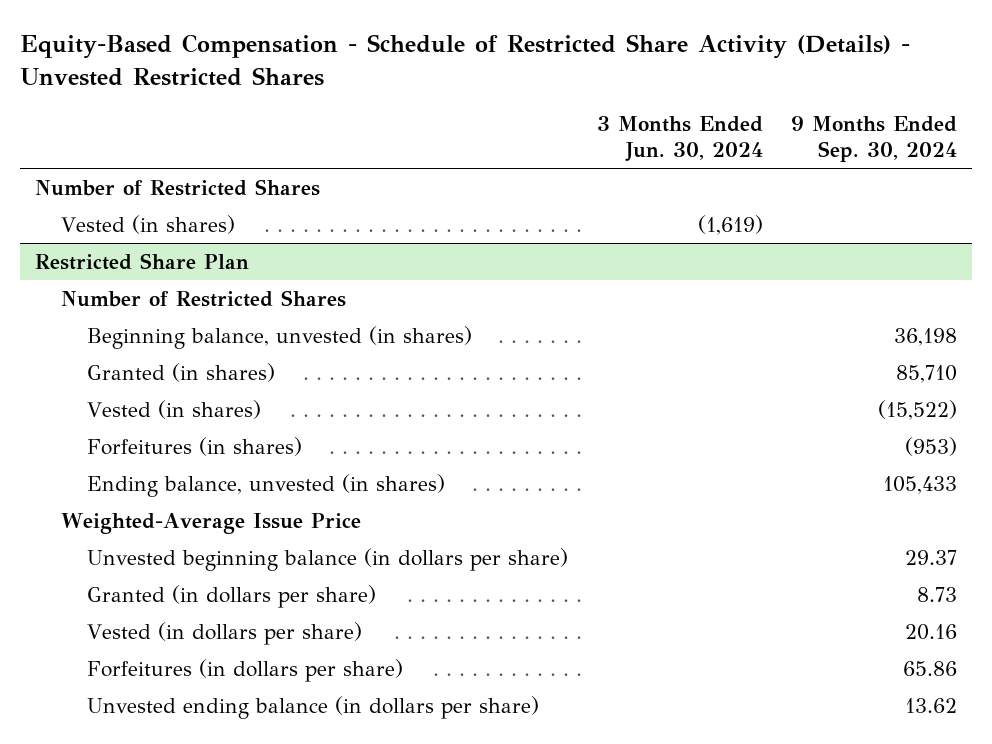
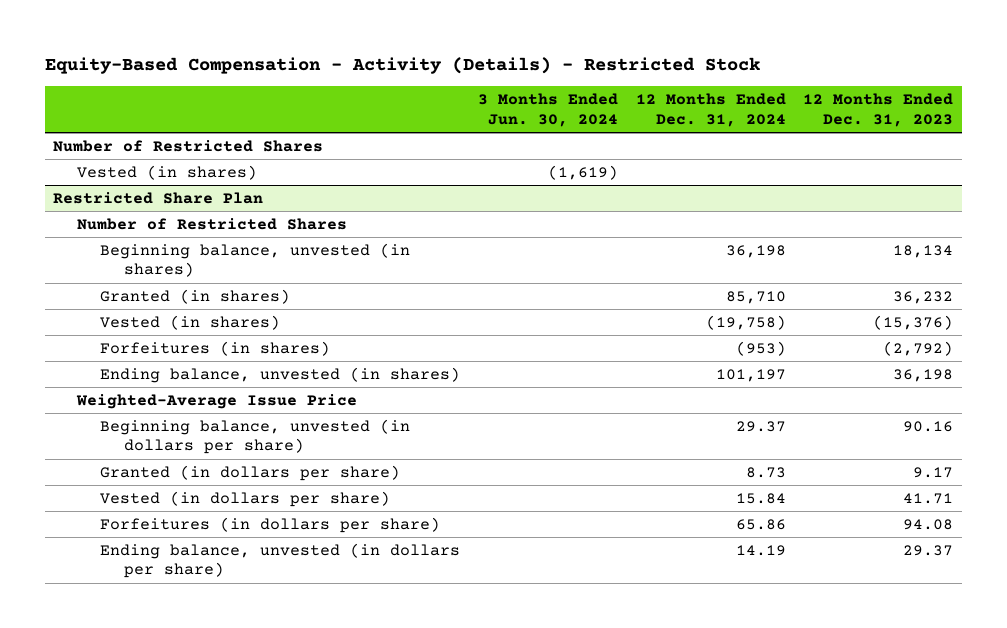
[20,34,911,86] Equity-Based Compensation - Schedule of Restricted Share Activity (Details) - Unvested Restricted Shares -> [44,57,760,75] Equity-Based Compensation - Activity (Details) - Restricted Stock
[791,116,958,162] 9 Months Ended Sep. 30, 2024 -> none
none -> [635,93,786,127] 12 Months Ended Dec. 31, 2024
none -> [803,93,954,127] 12 Months Ended Dec. 31, 2023
[87,547,569,571] Unvested beginning balance (in dollars per share) -> [100,418,411,455] Beginning balance, unvested (in dollars per share)
[87,695,540,719] Unvested ending balance (in dollars per share) -> [100,542,461,579] Ending balance, unvested (in dollars per share)

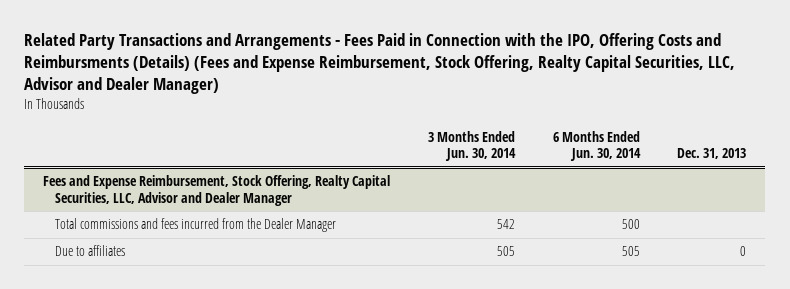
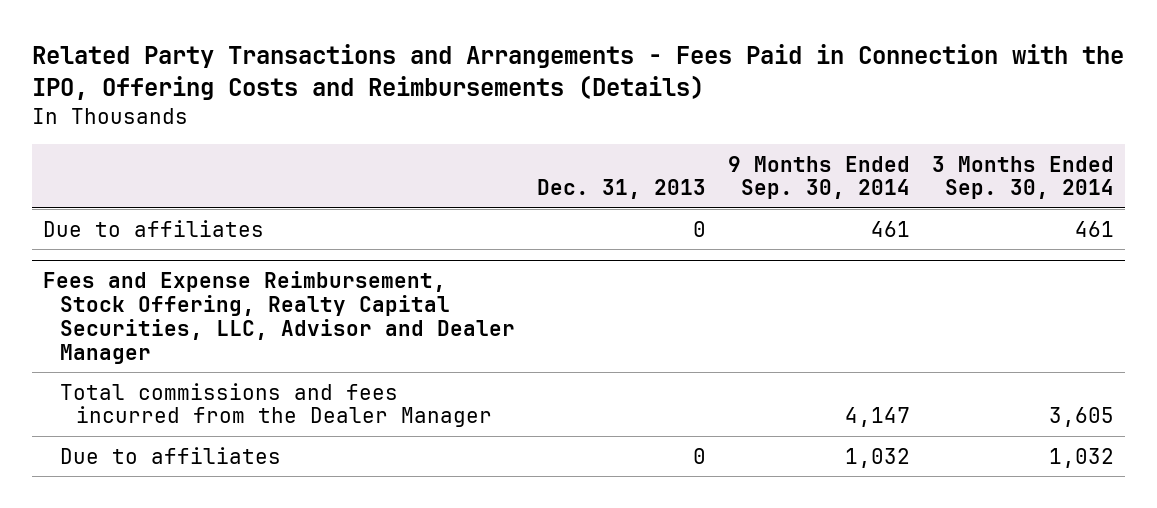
[24,33,736,95] Related Party Transactions and Arrangements - Fees Paid in Connection with the IPO, Offering Costs and Reimbursments (Details) (Fees and Expense Reimbursement, Stock Offering, Realty Capital Securities, LLC, Advisor and Dealer Manager) -> [32,43,1125,100] Related Party Transactions and Arrangements - Fees Paid in Connection with the IPO, Offering Costs and Reimbursements (Details)
[427,130,516,162] 3 Months Ended Jun. 30, 2014 -> none
[552,130,641,162] 6 Months Ended Jun. 30, 2014 -> none
none -> [727,155,910,200] 9 Months Ended Sep. 30, 2014
none -> [932,155,1115,200] 3 Months Ended Sep. 30, 2014
none -> [43,219,265,237] Due to affiliates

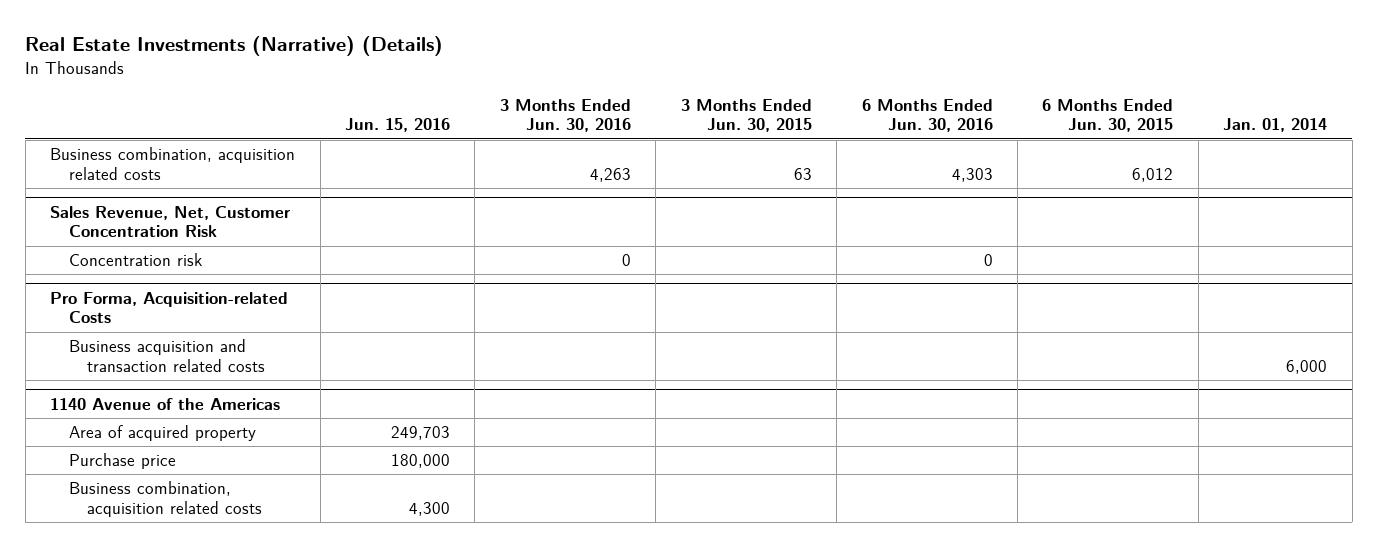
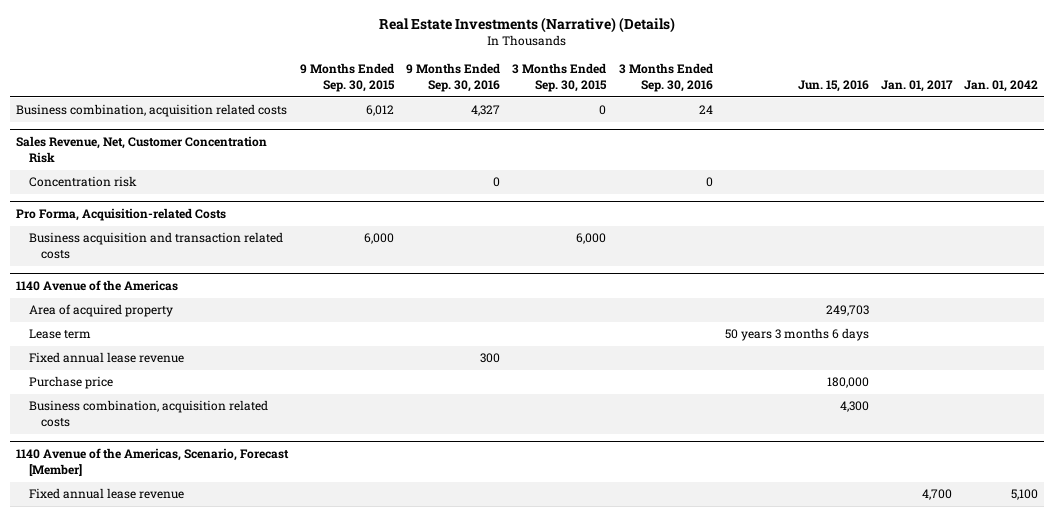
[499,98,631,133] 3 Months Ended Jun. 30, 2016 -> none
[680,98,812,133] 3 Months Ended Jun. 30, 2015 -> none
[861,98,993,133] 6 Months Ended Jun. 30, 2016 -> none
[1042,98,1174,133] 6 Months Ended Jun. 30, 2015 -> none
[1223,118,1328,133] Jan. 01, 2014 -> none
none -> [300,63,396,93] 9 Months Ended Sep. 30, 2015
none -> [406,63,501,93] 9 Months Ended Sep. 30, 2016
none -> [512,63,608,93] 3 Months Ended Sep. 30, 2015
none -> [618,63,713,93] 3 Months Ended Sep. 30, 2016
none -> [880,80,953,93] Jan. 01, 2017
none -> [964,80,1039,93] Jan. 01, 2042
none -> [28,329,91,340] Lease term
none -> [28,352,184,364] Fixed annual lease revenue
none -> [15,448,289,476] 1140 Avenue of the Americas, Scenario, Forecast [Member]
none -> [28,488,184,500] Fixed annual lease revenue

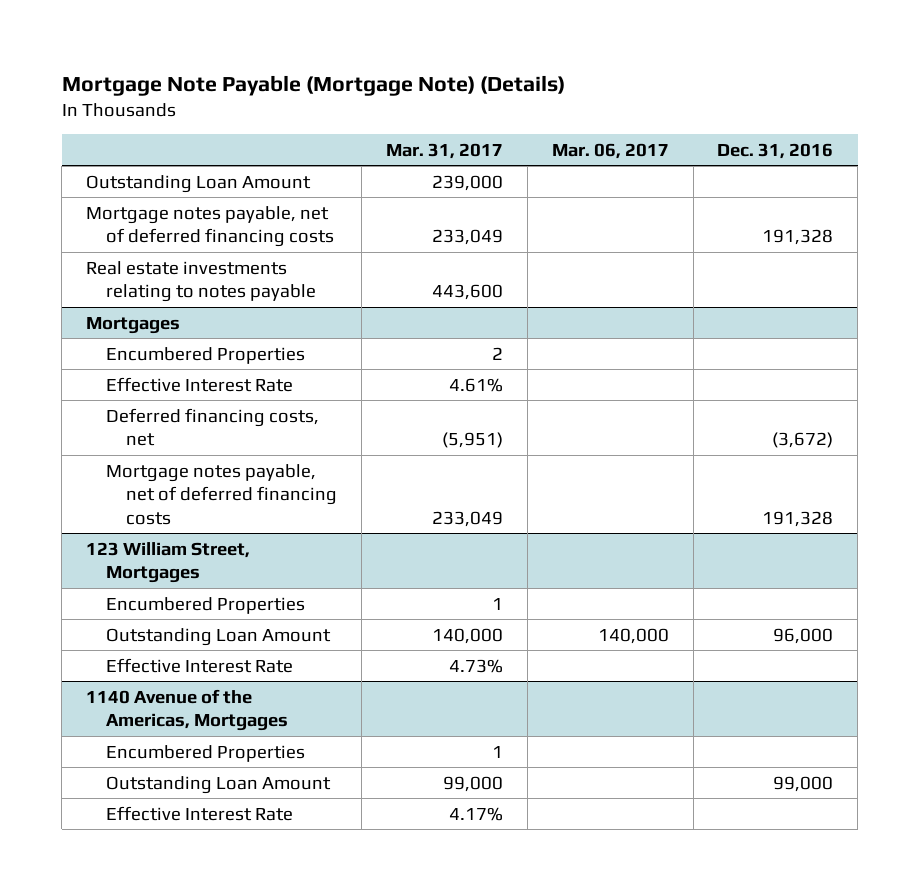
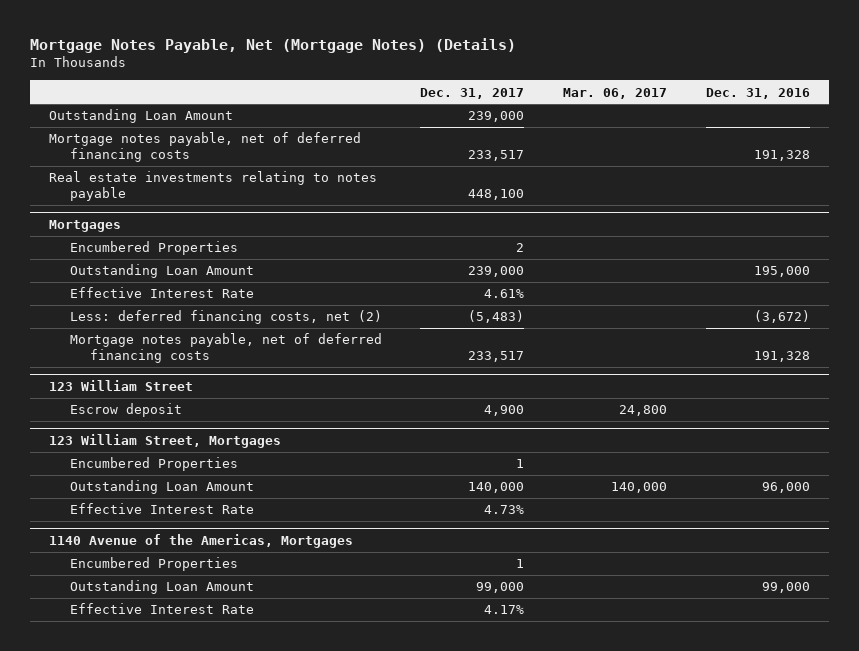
[61,74,565,96] Mortgage Note Payable (Mortgage Note) (Details) -> [29,37,516,53] Mortgage Notes Payable, Net (Mortgage Notes) (Details)
[385,142,503,159] Mar. 31, 2017 -> none
none -> [420,87,525,99] Dec. 31, 2017
none -> [69,264,254,279] Outstanding Loan Amount
[106,407,320,447] Deferred financing costs, net -> [69,310,382,325] Less: deferred financing costs, net (2)
none -> [49,380,194,392] 123 William Street
none -> [69,403,182,418] Escrow deposit

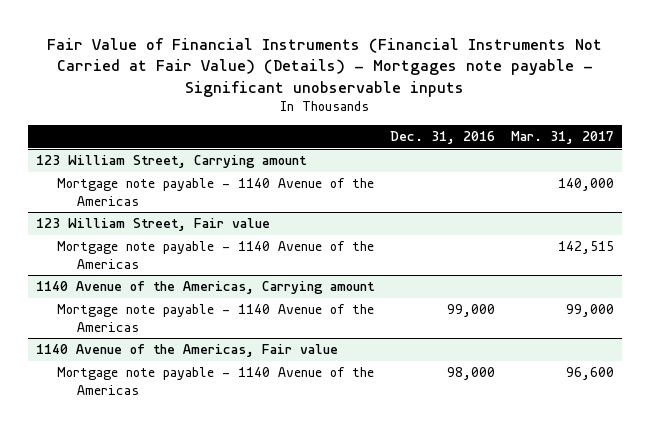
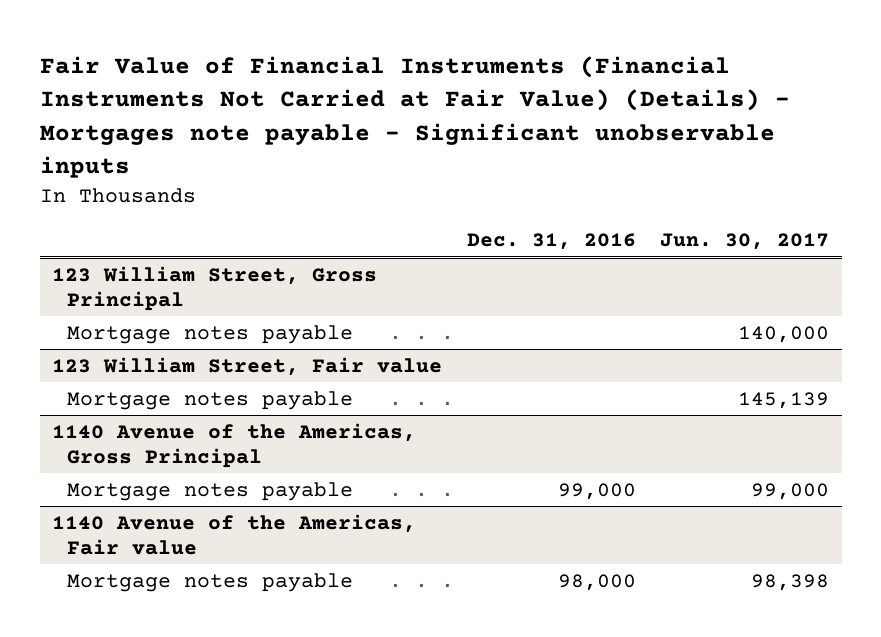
[511,131,615,145] Mar. 31, 2017 -> none
none -> [660,233,830,251] Jun. 30, 2017
[36,155,308,169] 123 William Street, Carrying amount -> none
[56,178,374,206] Mortgage note payable - 1140 Avenue of the Americas -> none
none -> [51,265,377,311] 123 William Street, Gross Principal
none -> [67,324,354,344] Mortgage notes payable
[56,241,374,269] Mortgage note payable - 1140 Avenue of the Americas -> [67,390,354,410] Mortgage notes payable
[36,281,376,295] 1140 Avenue of the Americas, Carrying amount -> [51,422,416,468] 1140 Avenue of the Americas, Gross Principal
[56,304,374,332] Mortgage note payable - 1140 Avenue of the Americas -> [67,481,354,501] Mortgage notes payable
[56,367,374,395] Mortgage note payable - 1140 Avenue of the Americas -> [67,572,354,592] Mortgage notes payable

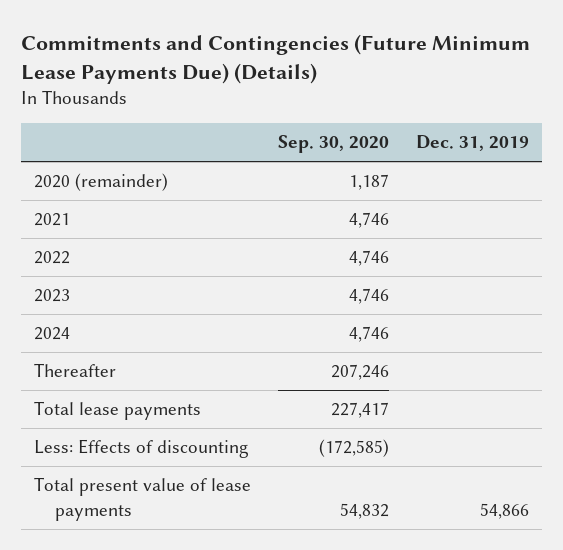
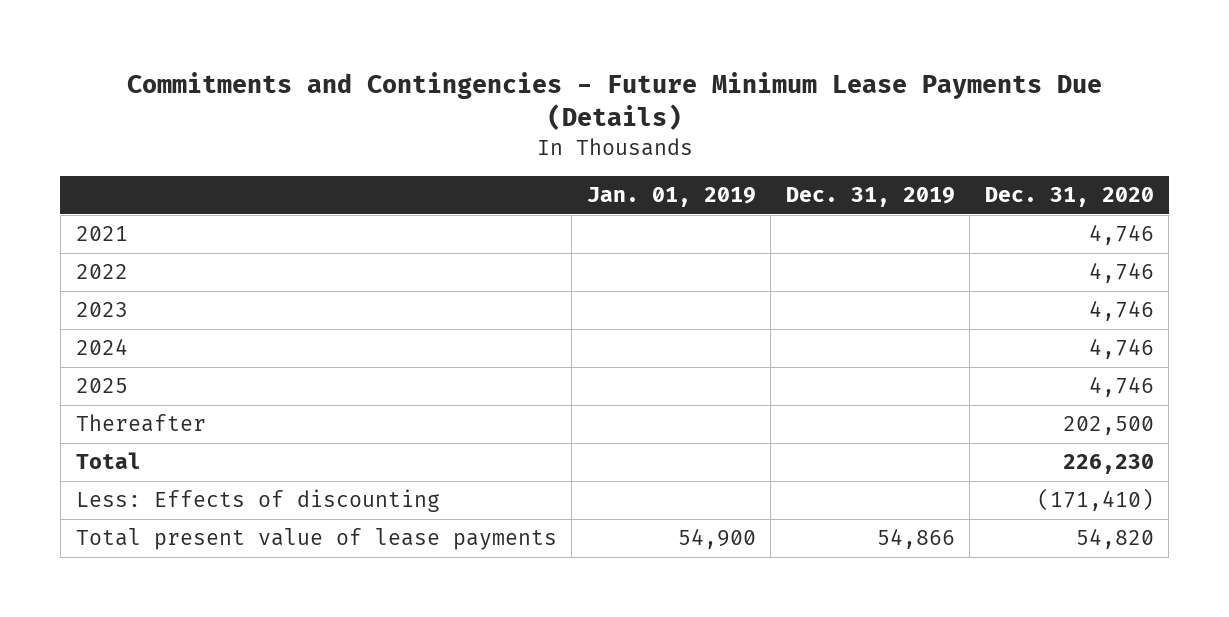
[20,33,530,84] Commitments and Contingencies (Future Minimum Lease Payments Due) (Details) -> [126,72,1102,131] Commitments and Contingencies - Future Minimum Lease Payments Due (Details)
[278,135,390,154] Sep. 30, 2020 -> none
none -> [586,187,756,208] Jan. 01, 2019
none -> [984,187,1154,208] Dec. 31, 2020
[34,173,169,192] 2020 (remainder) -> none
none -> [75,378,128,394] 2025
[34,401,202,421] Total lease payments -> [75,452,141,470] Total

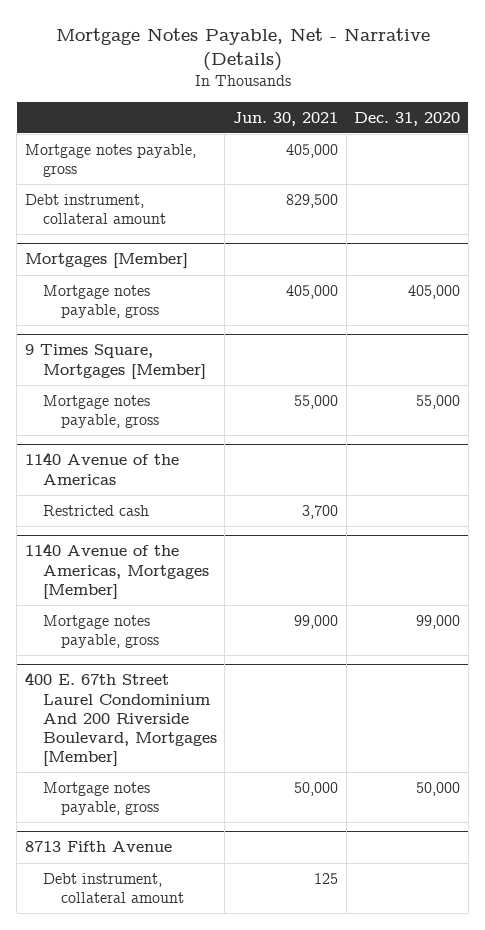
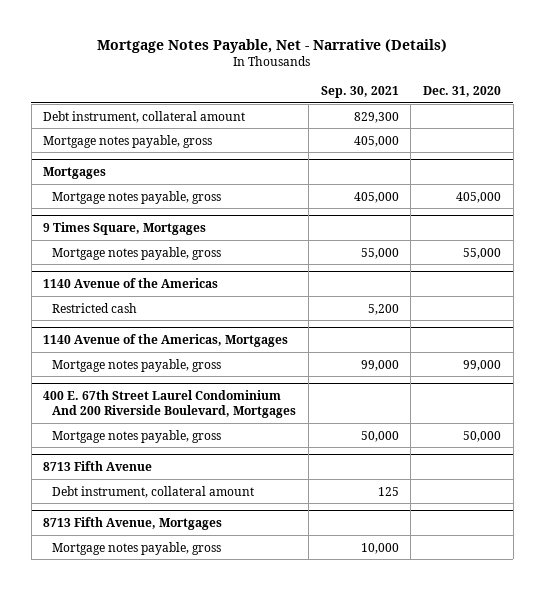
[233,111,339,126] Jun. 30, 2021 -> none
none -> [320,85,399,98] Sep. 30, 2021
[24,143,196,177] Mortgage notes payable, gross -> [43,134,213,148] Mortgage notes payable, gross
[24,253,188,269] Mortgages [Member] -> [43,166,107,179] Mortgages
[24,344,206,379] 9 Times Square, Mortgages [Member] -> [43,221,207,235] 9 Times Square, Mortgages
[24,543,209,599] 1140 Avenue of the Americas, Mortgages [Member] -> [43,333,289,347] 1140 Avenue of the Americas, Mortgages
[24,672,217,766] 400 E. 67th Street Laurel Condominium And 200 Riverside Boulevard, Mortgages [Member] -> [43,389,297,418] 400 E. 67th Street Laurel Condominium And 200 Riverside Boulevard, Mortgages
none -> [43,516,223,530] 8713 Fifth Avenue, Mortgages
none -> [52,541,222,555] Mortgage notes payable, gross

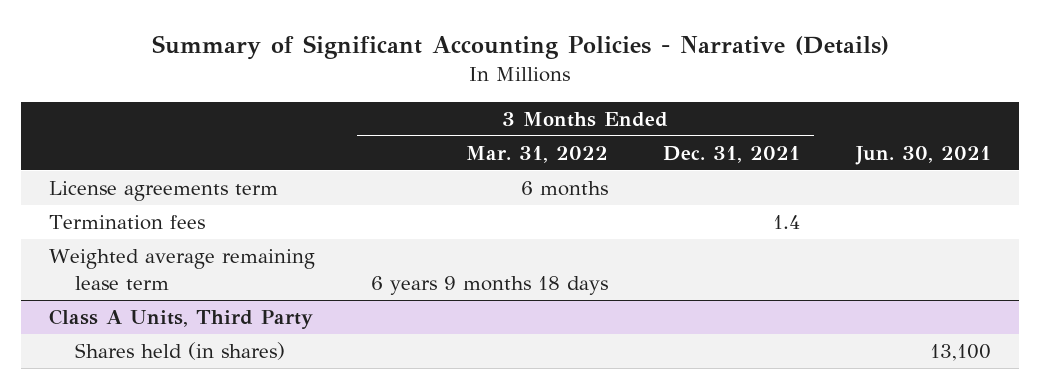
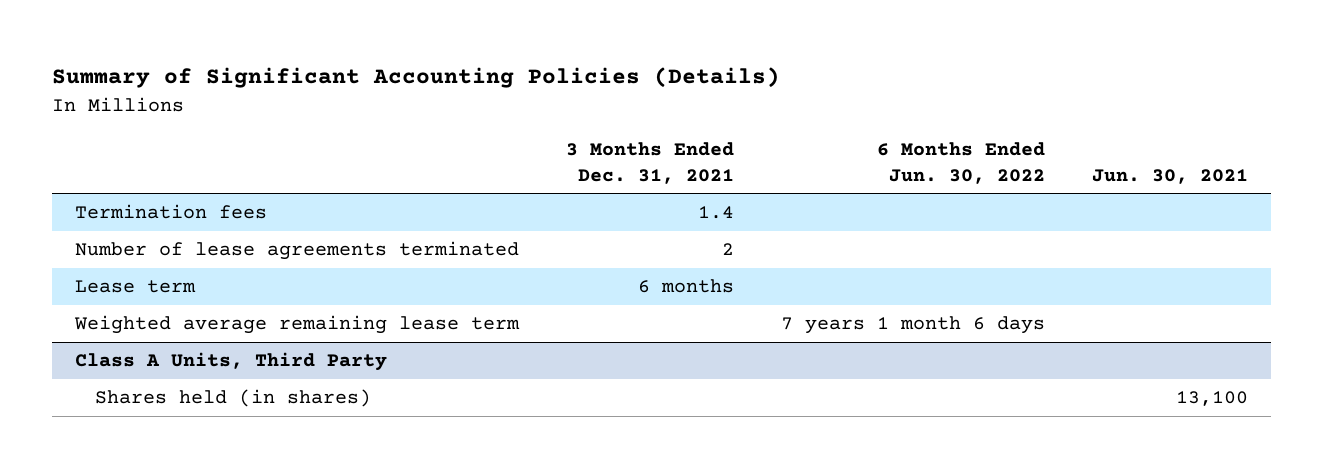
[151,34,889,60] Summary of Significant Accounting Policies - Narrative (Details) -> [51,67,780,89] Summary of Significant Accounting Policies (Details)
[465,145,608,163] Mar. 31, 2022 -> none
none -> [876,141,1045,185] 6 Months Ended Jun. 30, 2022
[48,181,278,202] License agreements term -> none
none -> [75,241,520,261] Number of lease agreements terminated
none -> [75,280,197,294] Lease term

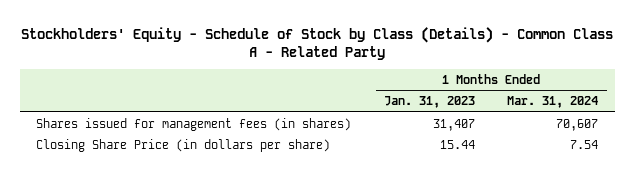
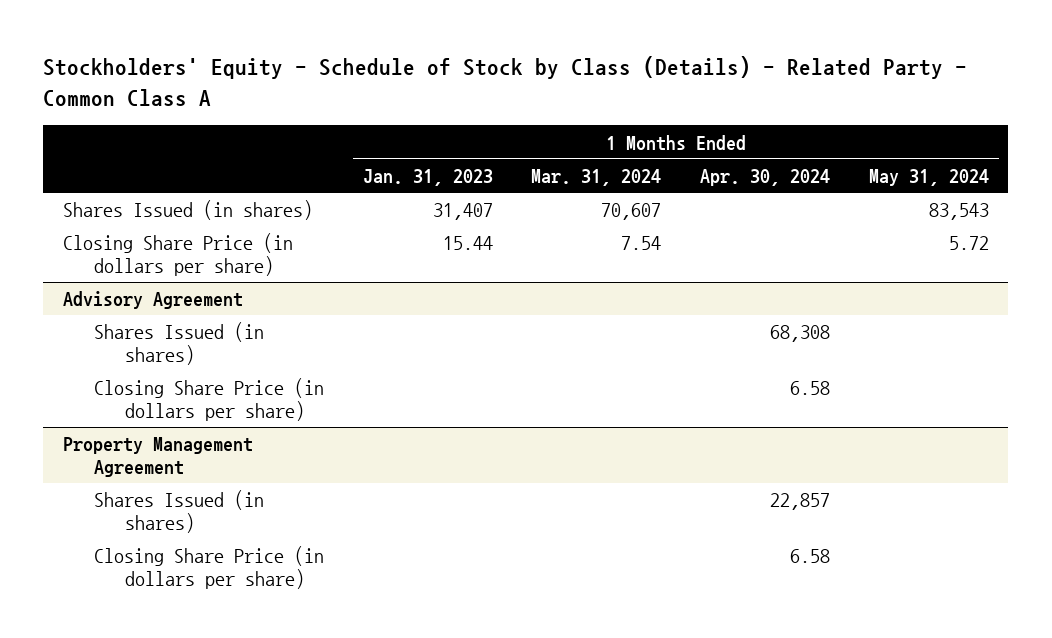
[21,26,614,61] Stockholders' Equity - Schedule of Stock by Class (Details) - Common Class A - Related Party -> [43,56,968,107] Stockholders' Equity - Schedule of Stock by Class (Details) - Related Party - Common Class A
none -> [700,168,831,186] Apr. 30, 2024
none -> [869,168,990,186] May 31, 2024
[36,117,352,131] Shares issued for management fees (in shares) -> [62,200,313,221] Shares Issued (in shares)
none -> [62,291,243,310] Advisory Agreement
none -> [93,322,264,366] Shares Issued (in shares)
none -> [93,378,324,422] Closing Share Price (in dollars per share)
none -> [62,437,253,478] Property Management Agreement
none -> [93,490,264,534] Shares Issued (in shares)
none -> [93,546,324,590] Closing Share Price (in dollars per share)

